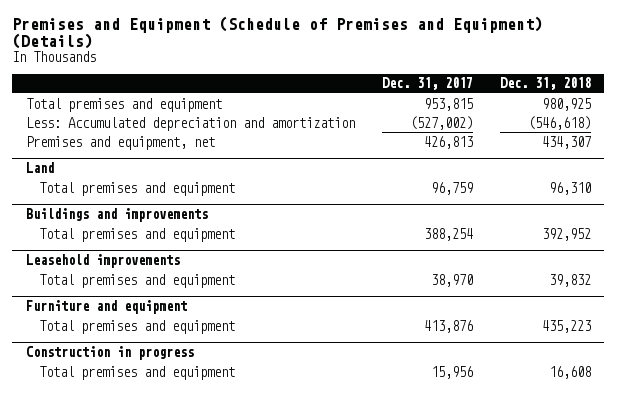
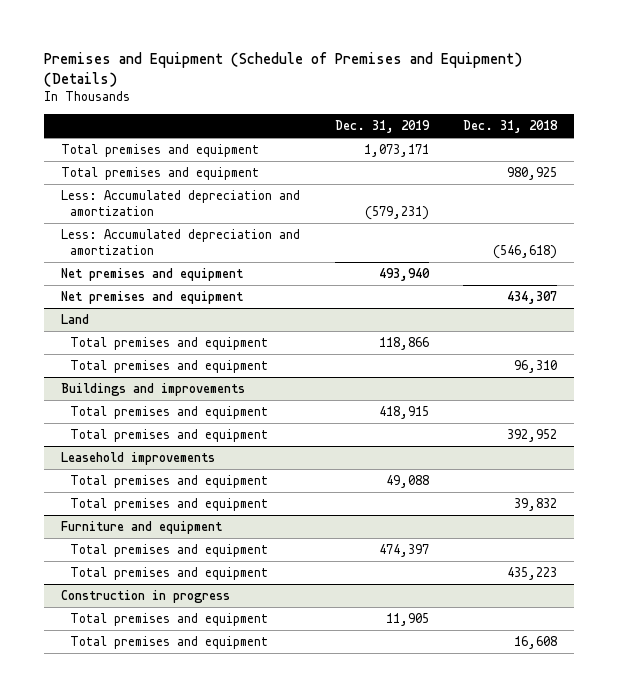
[381,77,473,91] Dec. 31, 2017 -> none
none -> [334,119,430,133] Dec. 31, 2019
none -> [61,144,260,158] Total premises and equipment
none -> [61,190,301,217] Less: Accumulated depreciation and amortization
none -> [61,268,244,282] Net premises and equipment
[25,135,215,150] Premises and equipment, net -> [61,291,244,305] Net premises and equipment
none -> [70,337,269,351] Total premises and equipment
none -> [70,406,269,420] Total premises and equipment
none -> [70,475,269,489] Total premises and equipment
none -> [70,544,269,558] Total premises and equipment
none -> [70,613,269,627] Total premises and equipment

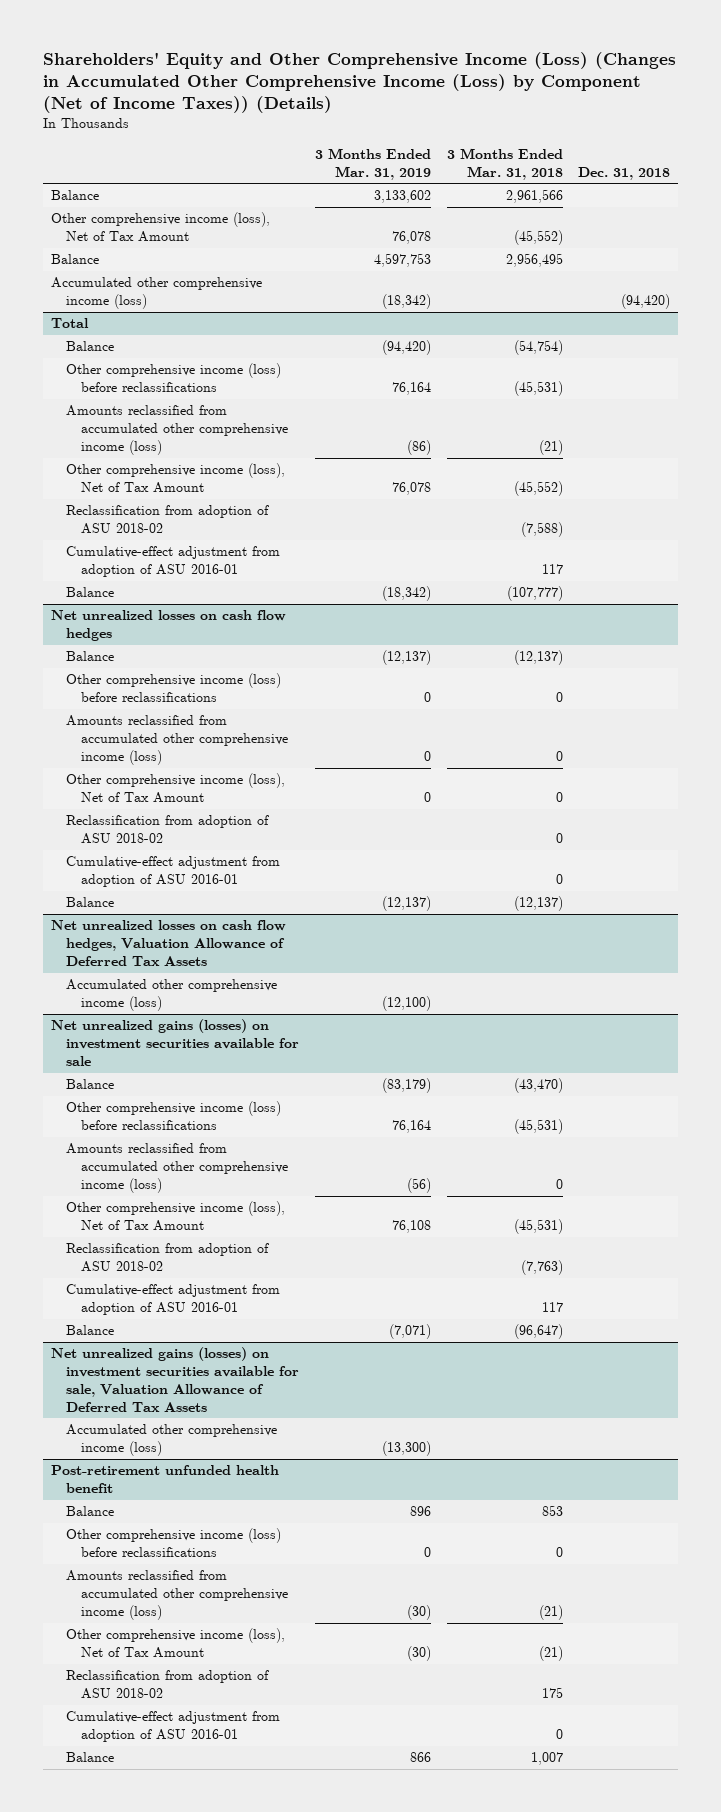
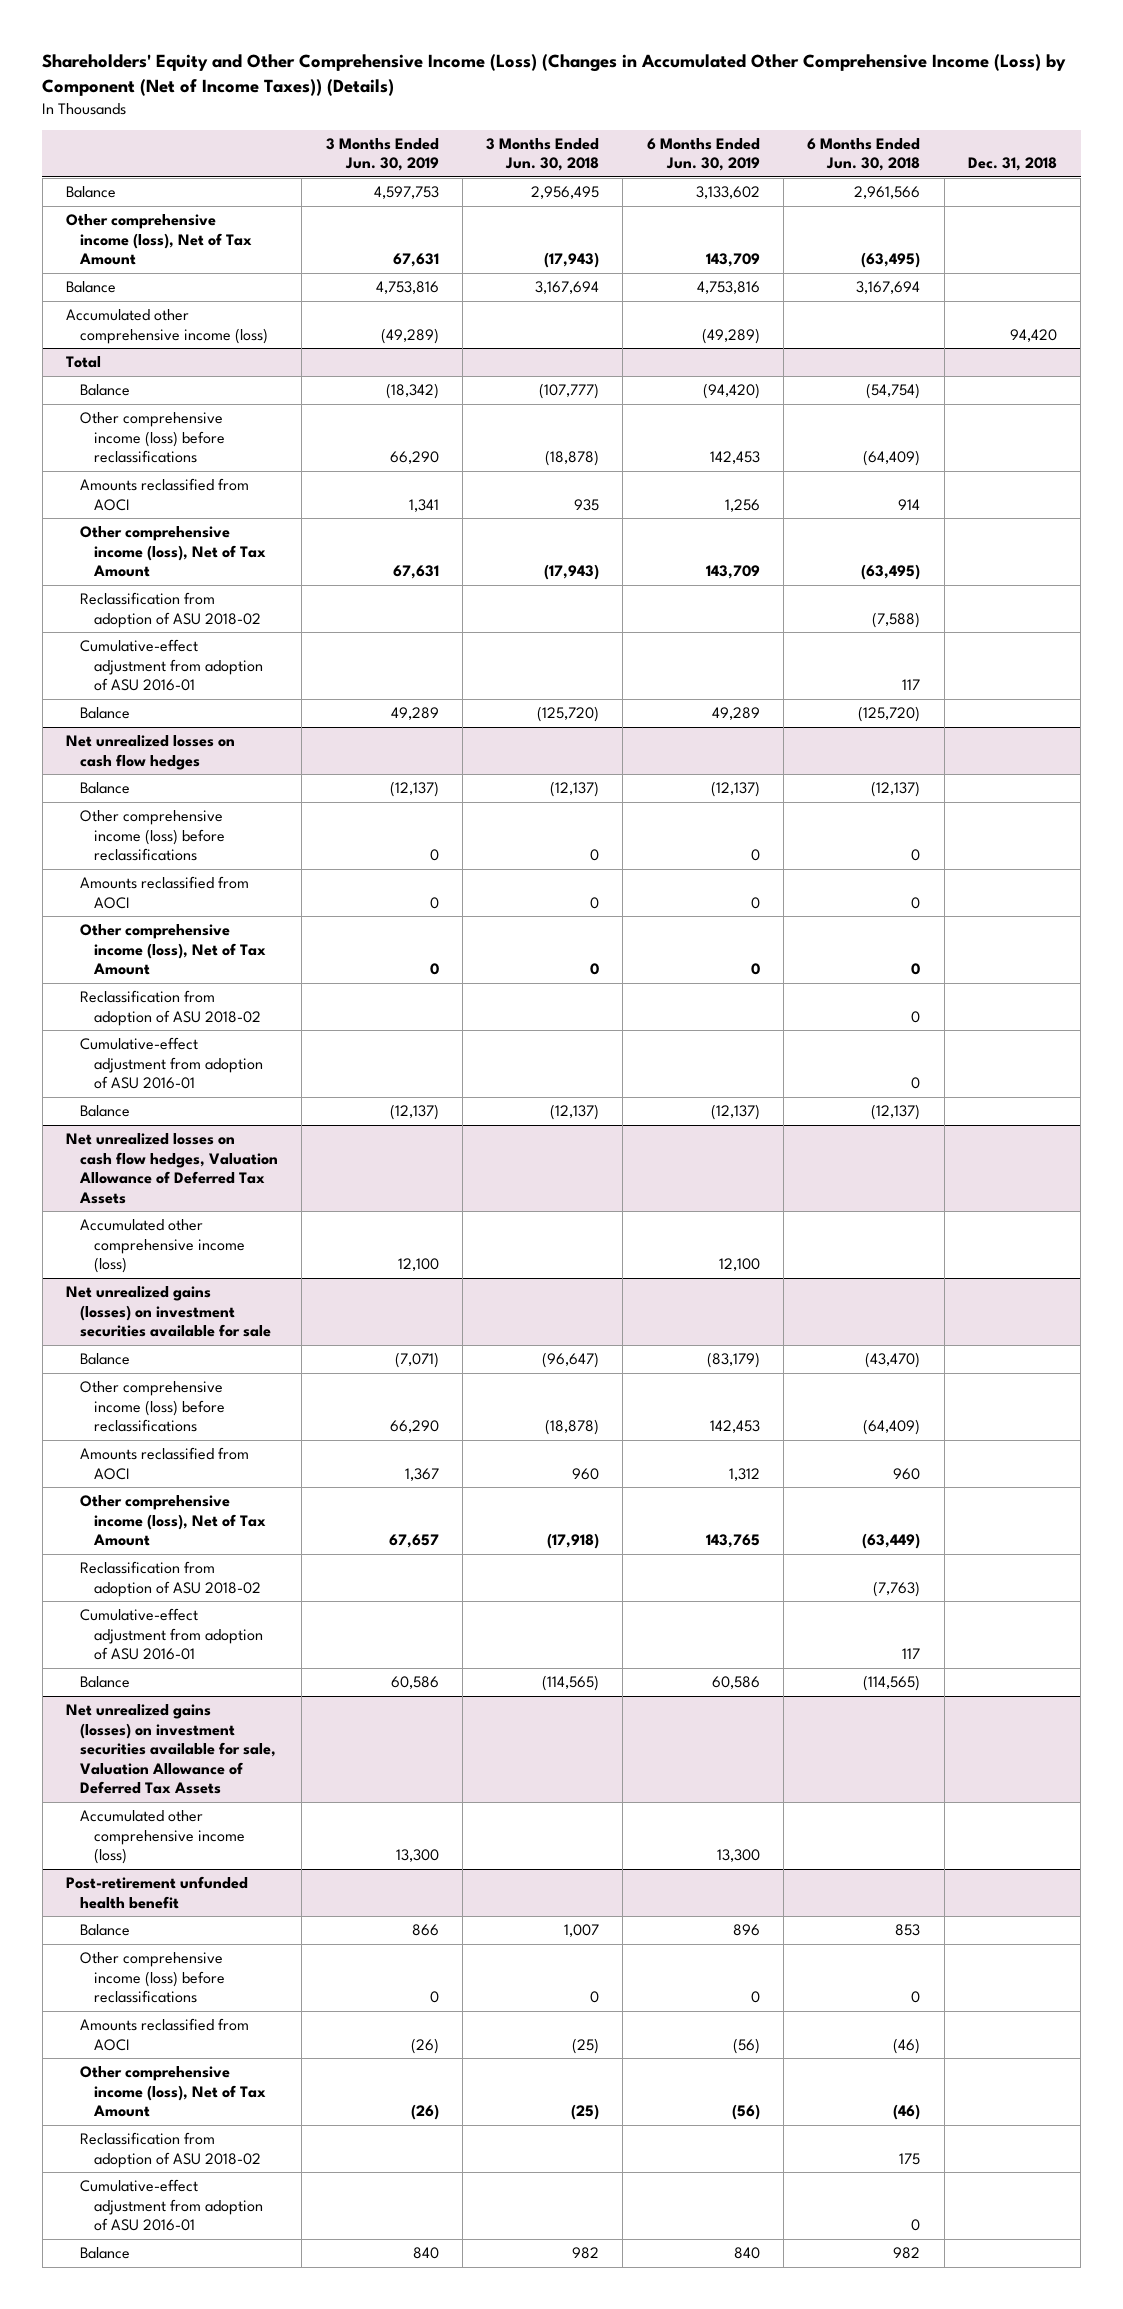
[314,147,431,180] 3 Months Ended Mar. 31, 2019 -> none
[446,147,563,180] 3 Months Ended Mar. 31, 2018 -> none
none -> [325,137,439,172] 3 Months Ended Jun. 30, 2019
none -> [486,137,600,172] 3 Months Ended Jun. 30, 2018
none -> [646,137,760,172] 6 Months Ended Jun. 30, 2019
none -> [807,137,921,172] 6 Months Ended Jun. 30, 2018
[621,294,671,310] (94,420) -> [1009,328,1057,342] 94,420
[65,405,289,455] Amounts reclassified from accumulated other comprehensive income (loss) -> [79,478,249,511] Amounts reclassified from AOCI
[65,715,289,765] Amounts reclassified from accumulated other comprehensive income (loss) -> [79,876,249,909] Amounts reclassified from AOCI
[65,1143,289,1193] Amounts reclassified from accumulated other comprehensive income (loss) -> [79,1447,249,1480] Amounts reclassified from AOCI
[65,1570,289,1620] Amounts reclassified from accumulated other comprehensive income (loss) -> [79,2018,249,2051] Amounts reclassified from AOCI

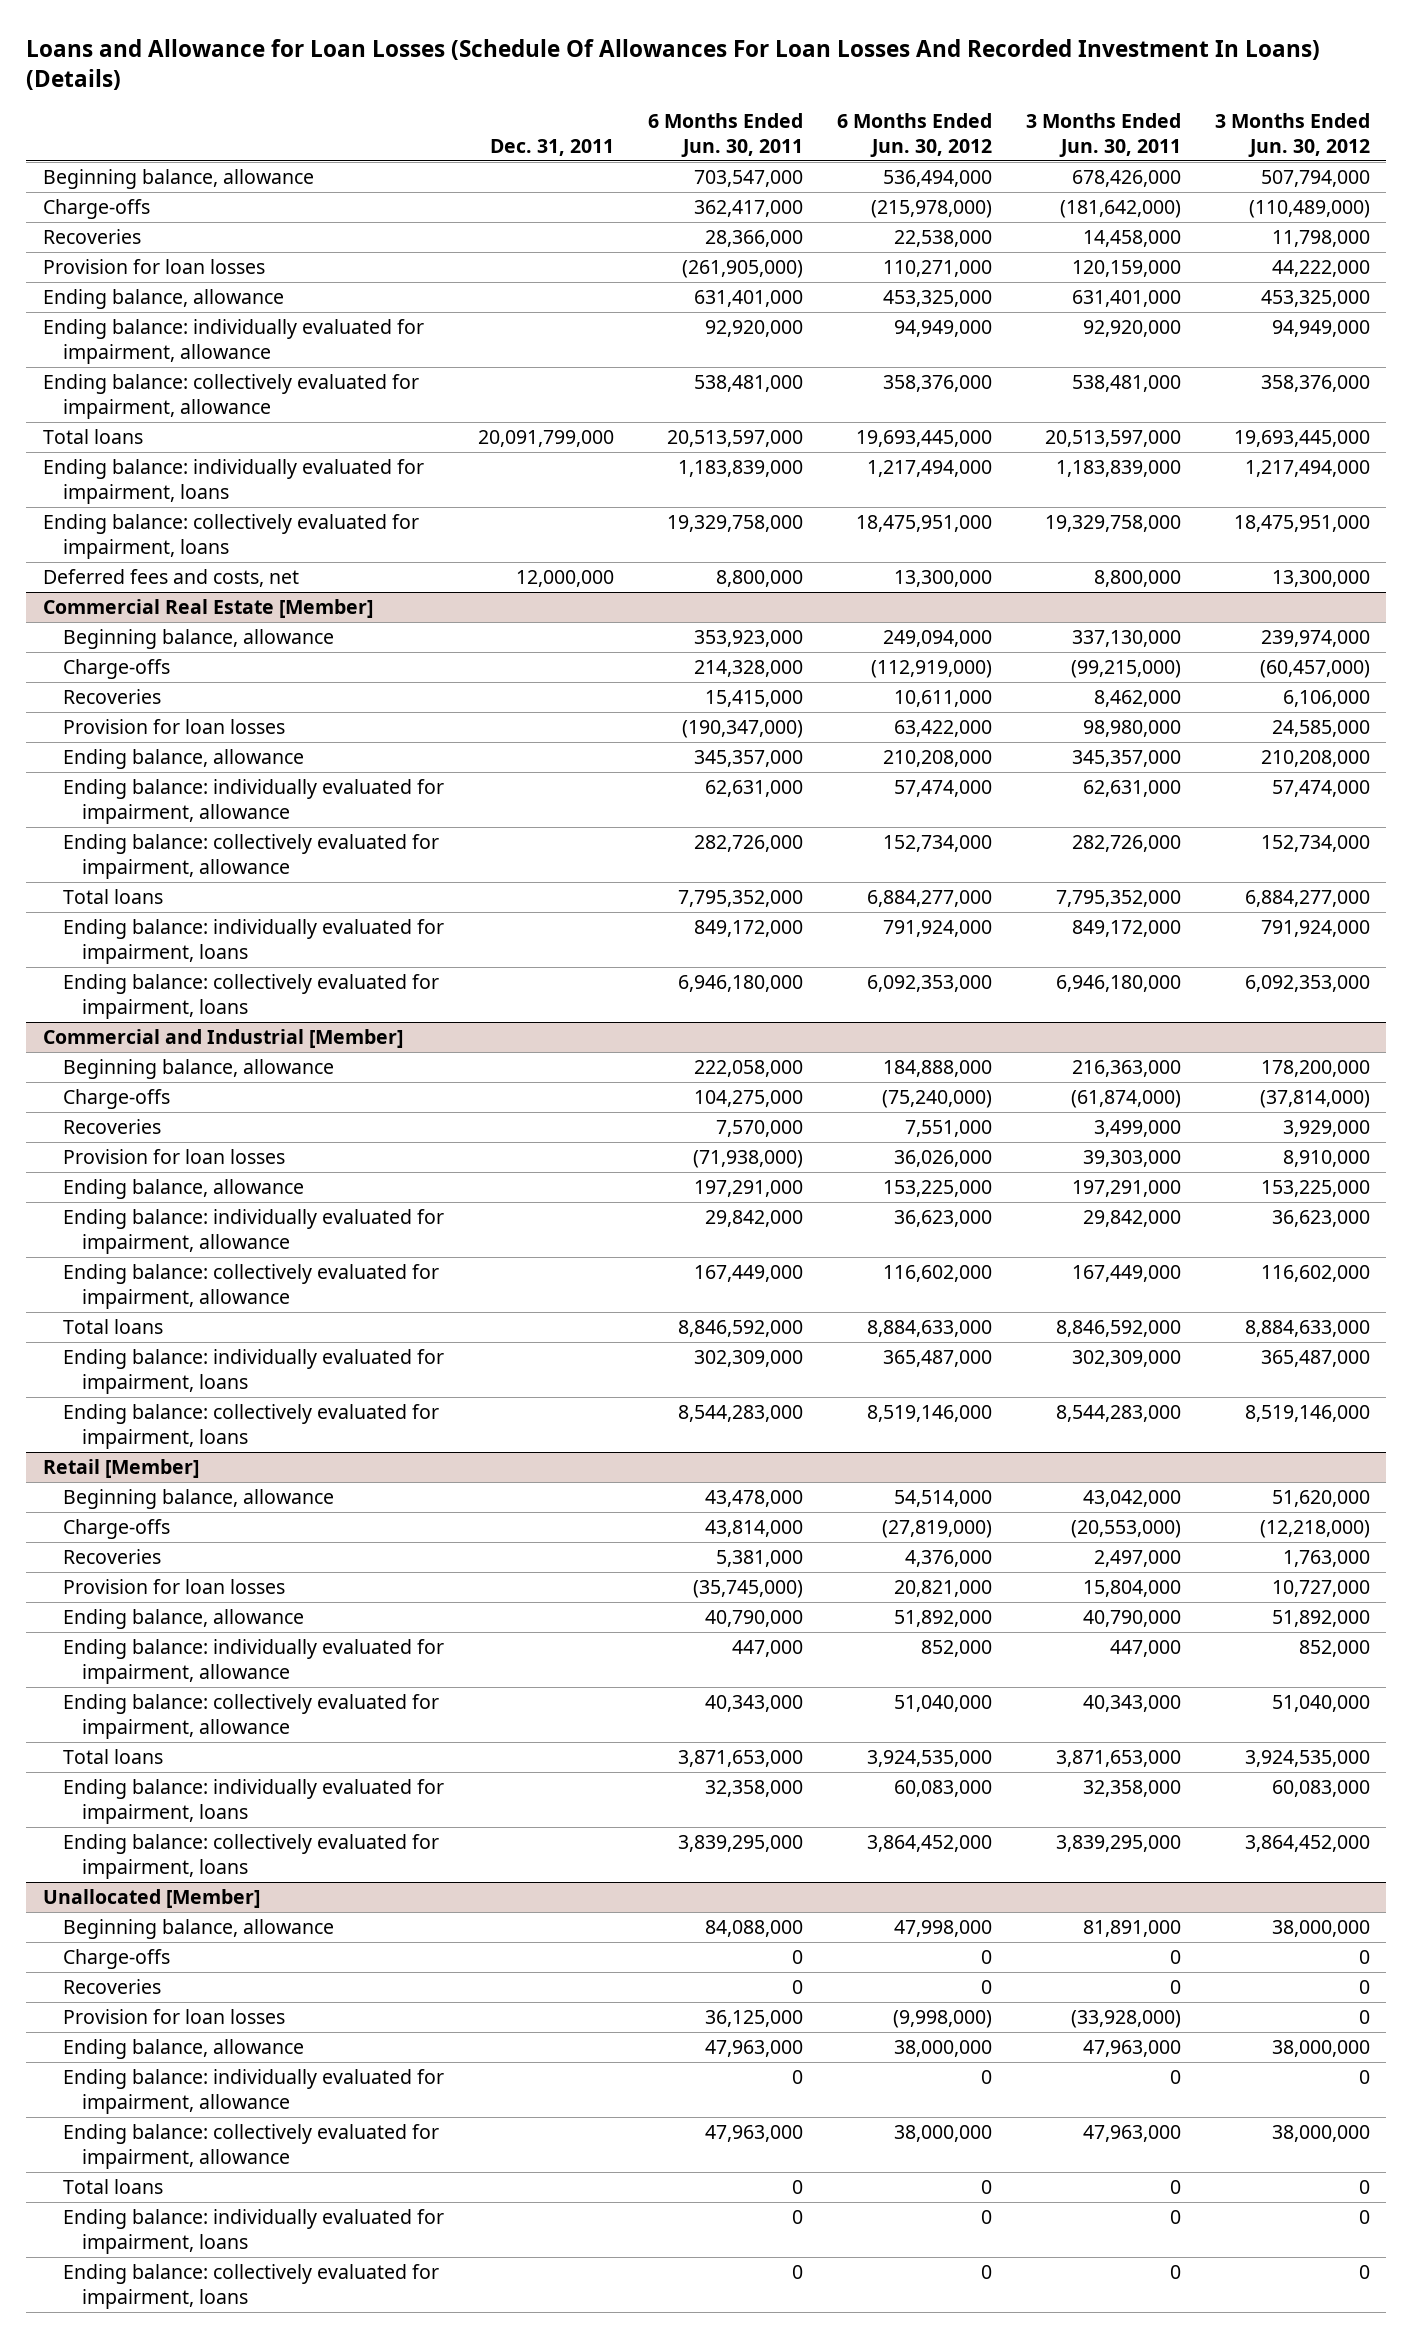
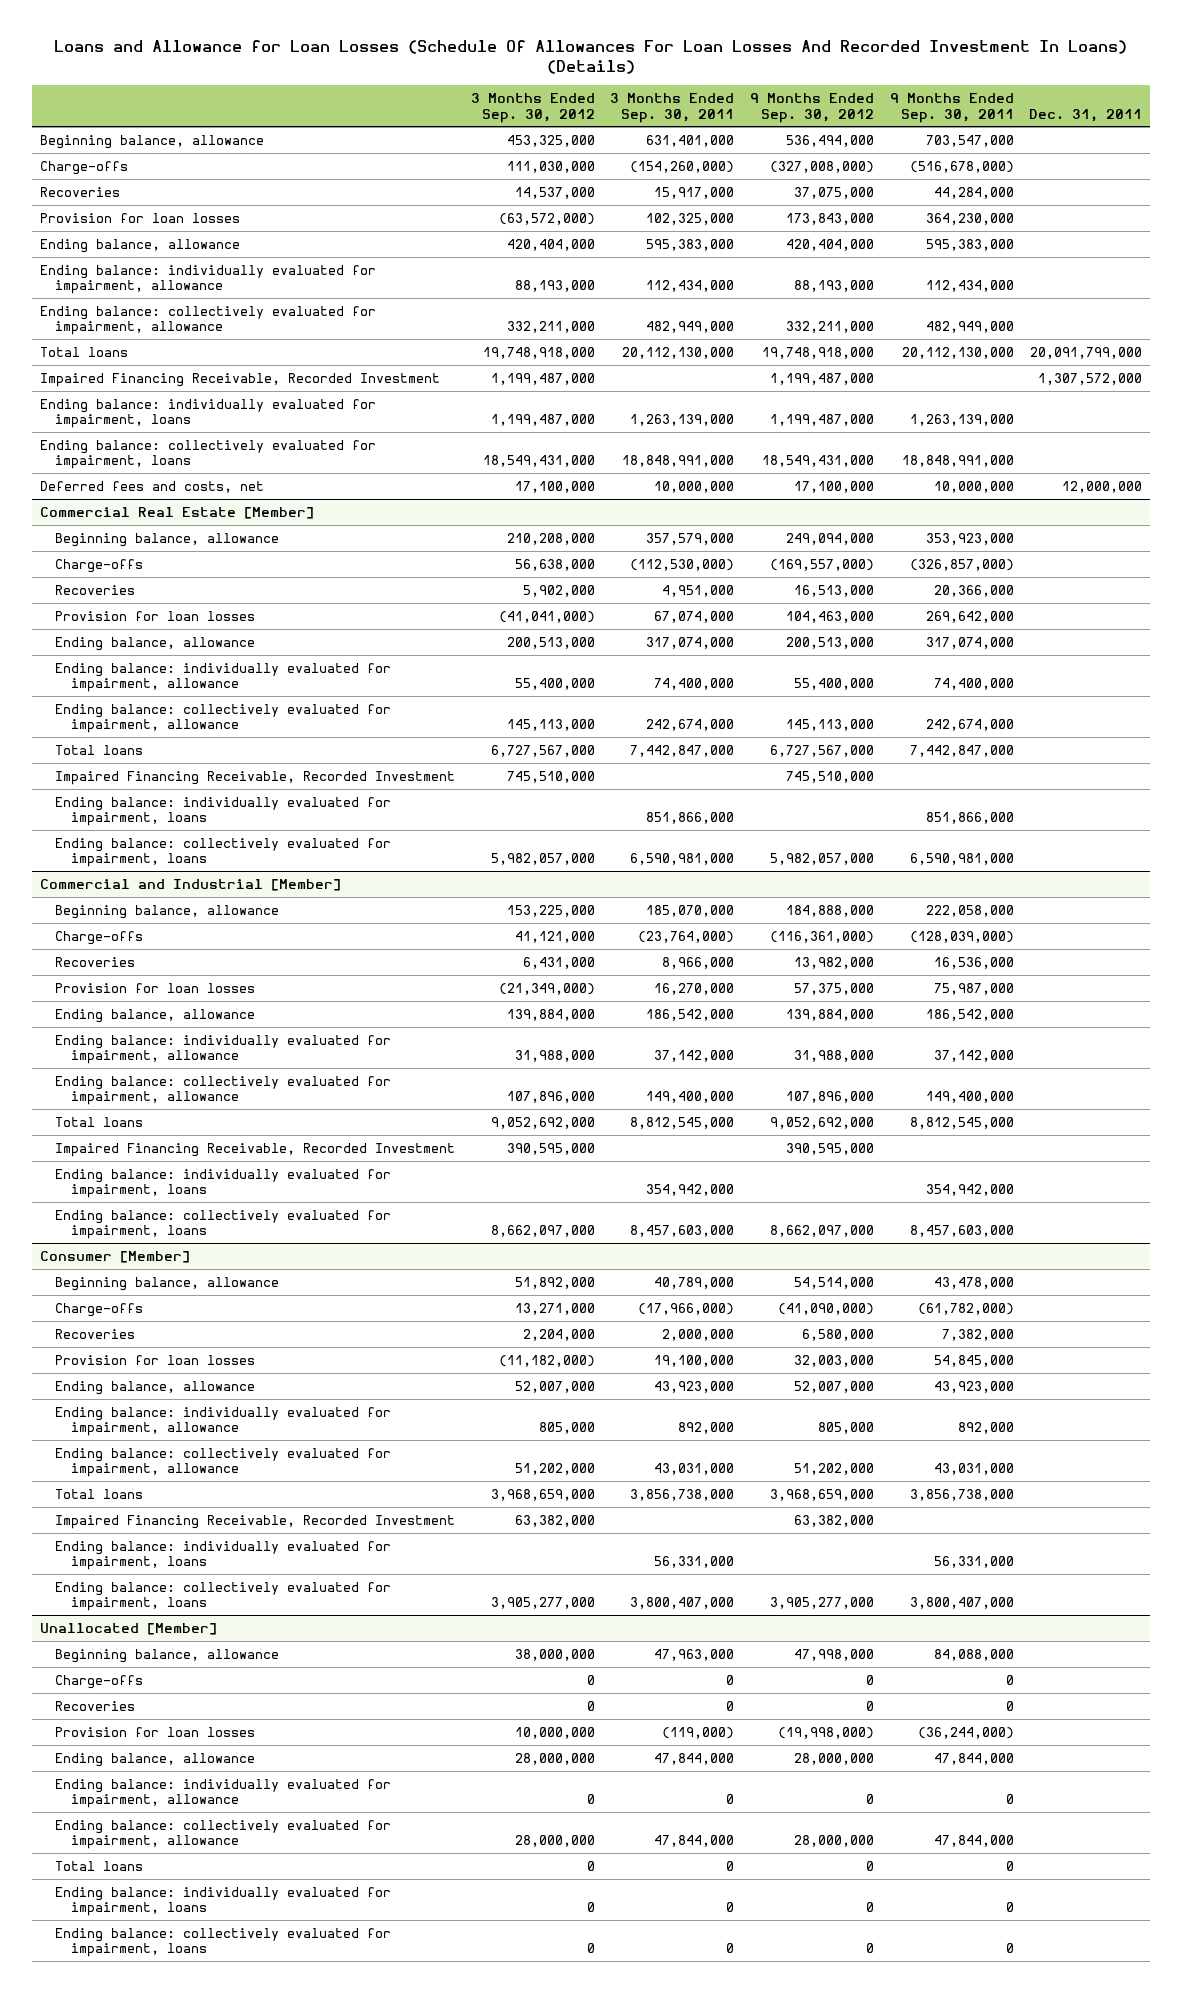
[647,113,803,157] 6 Months Ended Jun. 30, 2011 -> none
[836,113,992,157] 6 Months Ended Jun. 30, 2012 -> none
[1025,113,1181,157] 3 Months Ended Jun. 30, 2011 -> none
[1214,113,1370,157] 3 Months Ended Jun. 30, 2012 -> none
none -> [470,93,595,123] 3 Months Ended Sep. 30, 2012
none -> [610,93,735,123] 3 Months Ended Sep. 30, 2011
none -> [750,93,875,123] 9 Months Ended Sep. 30, 2012
none -> [889,93,1014,123] 9 Months Ended Sep. 30, 2011
none -> [39,372,440,387] Impaired Financing Receivable, Recorded Investment
none -> [55,770,456,785] Impaired Financing Receivable, Recorded Investment
none -> [55,1142,456,1157] Impaired Financing Receivable, Recorded Investment
[43,1459,200,1479] Retail [Member] -> none
[62,1489,334,1510] Beginning balance, allowance -> none
[62,1519,170,1540] Charge-offs -> none
[62,1549,161,1565] Recoveries -> none
[62,1579,285,1595] Provision for loan losses -> none
[62,1609,304,1630] Ending balance, allowance -> none
[62,1639,444,1684] Ending balance: individually evaluated for impairment, allowance -> none
[62,1694,439,1739] Ending balance: collectively evaluated for impairment, allowance -> none
[62,1749,163,1765] Total loans -> none
[62,1779,444,1824] Ending balance: individually evaluated for impairment, loans -> none
[62,1834,439,1879] Ending balance: collectively evaluated for impairment, loans -> none
none -> [39,1250,190,1263] Consumer [Member]
none -> [55,1276,280,1291] Beginning balance, allowance
none -> [55,1302,144,1317] Charge-offs
none -> [55,1328,136,1339] Recoveries
none -> [55,1354,256,1365] Provision for loan losses
none -> [55,1380,256,1395] Ending balance, allowance
none -> [55,1406,392,1437] Ending balance: individually evaluated for impairment, allowance
none -> [55,1447,392,1478] Ending balance: collectively evaluated for impairment, allowance
none -> [55,1488,144,1499] Total loans
none -> [55,1514,456,1529] Impaired Financing Receivable, Recorded Investment
none -> [55,1540,392,1571] Ending balance: individually evaluated for impairment, loans
none -> [55,1581,392,1612] Ending balance: collectively evaluated for impairment, loans

